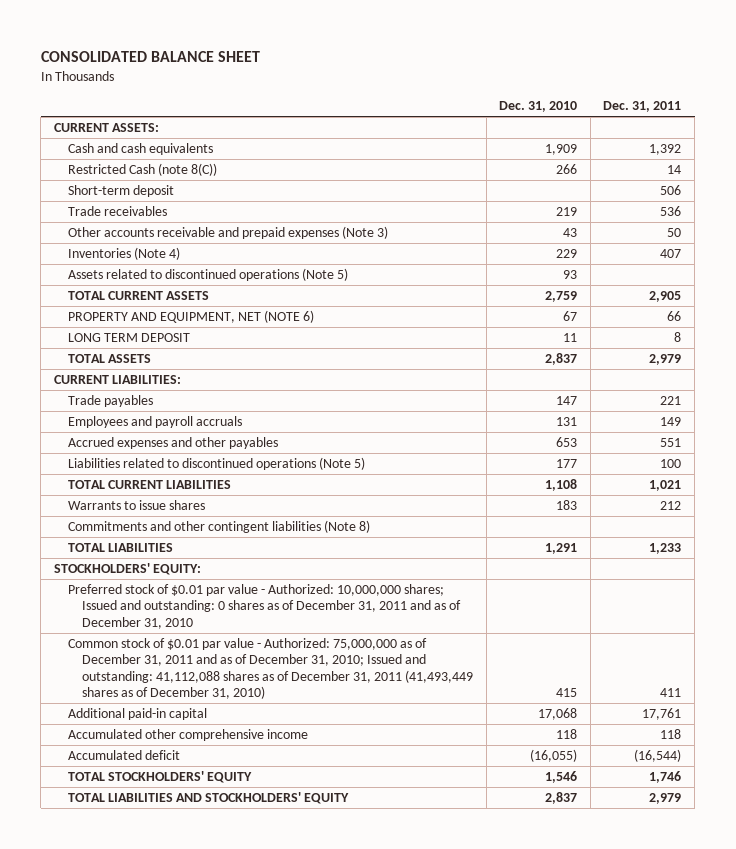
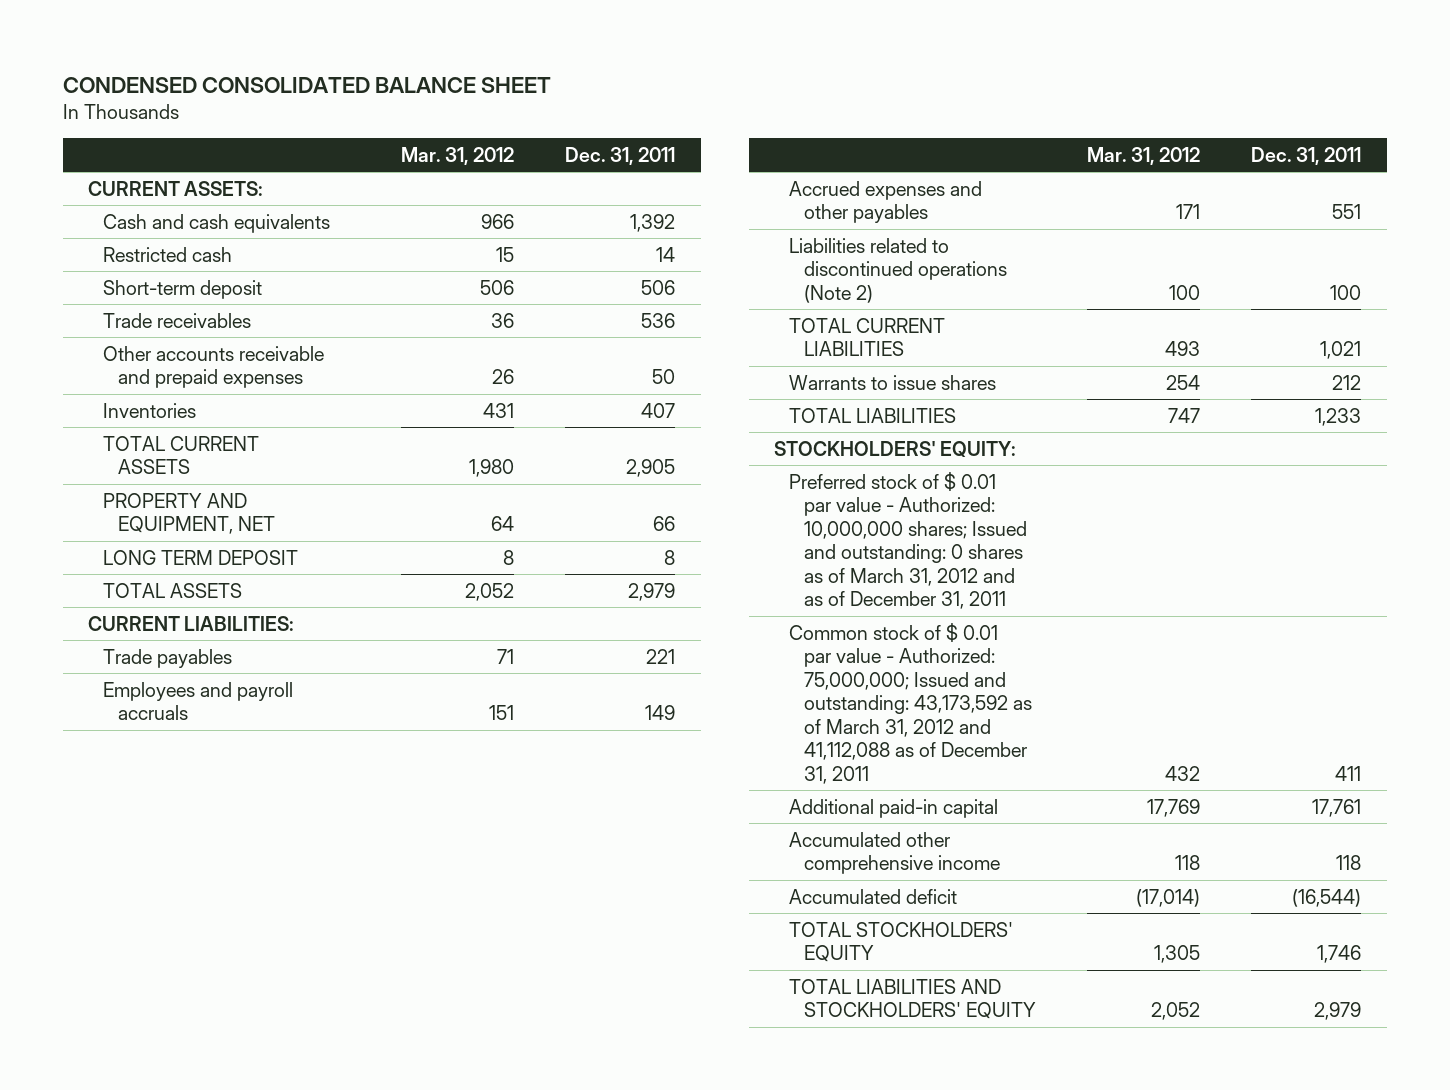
[40,51,260,63] CONSOLIDATED BALANCE SHEET -> [62,76,551,93] CONDENSED CONSOLIDATED BALANCE SHEET
[499,101,578,113] Dec. 31, 2010 -> none
none -> [401,146,515,165] Mar. 31, 2012
[68,163,218,177] Restricted Cash (note 8(C)) -> [103,246,233,262] Restricted cash
[68,268,349,282] Assets related to discontinued operations (Note 5) -> none
[68,226,389,240] Other accounts receivable and prepaid expenses (Note 3) -> [103,345,325,389] Other accounts receivable and prepaid expenses
[68,247,181,261] Inventories (Note 4) -> [103,402,197,418] Inventories
[68,310,315,324] PROPERTY AND EQUIPMENT, NET (NOTE 6) -> [103,492,276,535] PROPERTY AND EQUIPMENT, NET
[68,457,366,471] Liabilities related to discontinued operations (Note 5) -> [789,237,1008,303] Liabilities related to discontinued operations (Note 2)
[68,520,371,534] Commitments and other contingent liabilities (Note 8) -> none
[68,584,461,629] Preferred stock of $0.01 par value - Authorized: 10,000,000 shares; Issued and outstanding: 0 shares as of December 31, 2011 and as of December 31, 2010 -> [789,471,1028,610] Preferred stock of $ 0.01 par value - Authorized: 10,000,000 shares; Issued and outstanding: 0 shares as of March 31, 2012 and as of December 31, 2011
[68,638,473,699] Common stock of $0.01 par value - Authorized: 75,000,000 as of December 31, 2011 and as of December 31, 2010; Issued and outstanding: 41,112,088 shares as of December 31, 2011 (41,493,449 shares as of December 31, 2010) -> [789,622,1033,784] Common stock of $ 0.01 par value - Authorized: 75,000,000; Issued and outstanding: 43,173,592 as of March 31, 2012 and 41,112,088 as of December 31, 2011

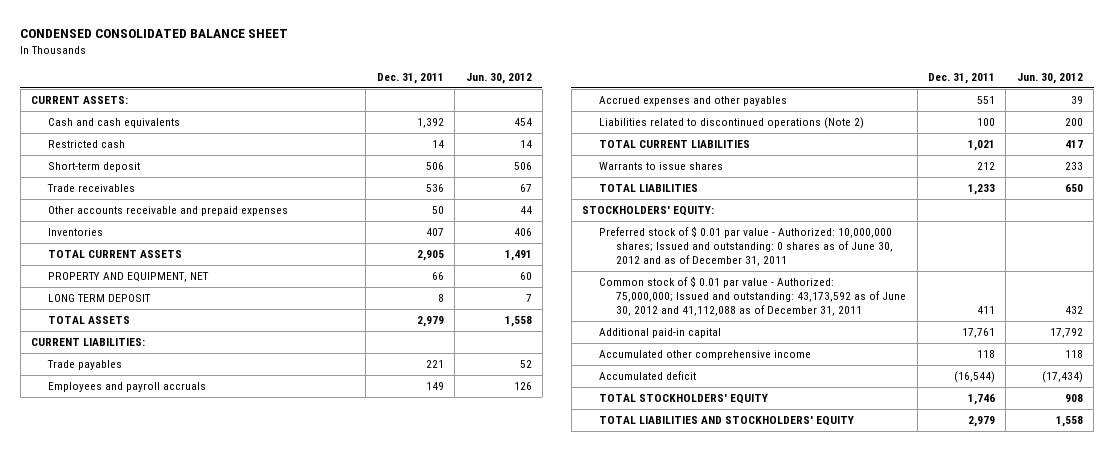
[401,146,515,165] Mar. 31, 2012 -> none
none -> [465,72,532,84] Jun. 30, 2012
[789,471,1028,610] Preferred stock of $ 0.01 par value - Authorized: 10,000,000 shares; Issued and outstanding: 0 shares as of March 31, 2012 and as of December 31, 2011 -> [599,226,894,266] Preferred stock of $ 0.01 par value - Authorized: 10,000,000 shares; Issued and outstanding: 0 shares as of June 30, 2012 and as of December 31, 2011
[789,622,1033,784] Common stock of $ 0.01 par value - Authorized: 75,000,000; Issued and outstanding: 43,173,592 as of March 31, 2012 and 41,112,088 as of December 31, 2011 -> [599,276,907,316] Common stock of $ 0.01 par value - Authorized: 75,000,000; Issued and outstanding: 43,173,592 as of June 30, 2012 and 41,112,088 as of December 31, 2011

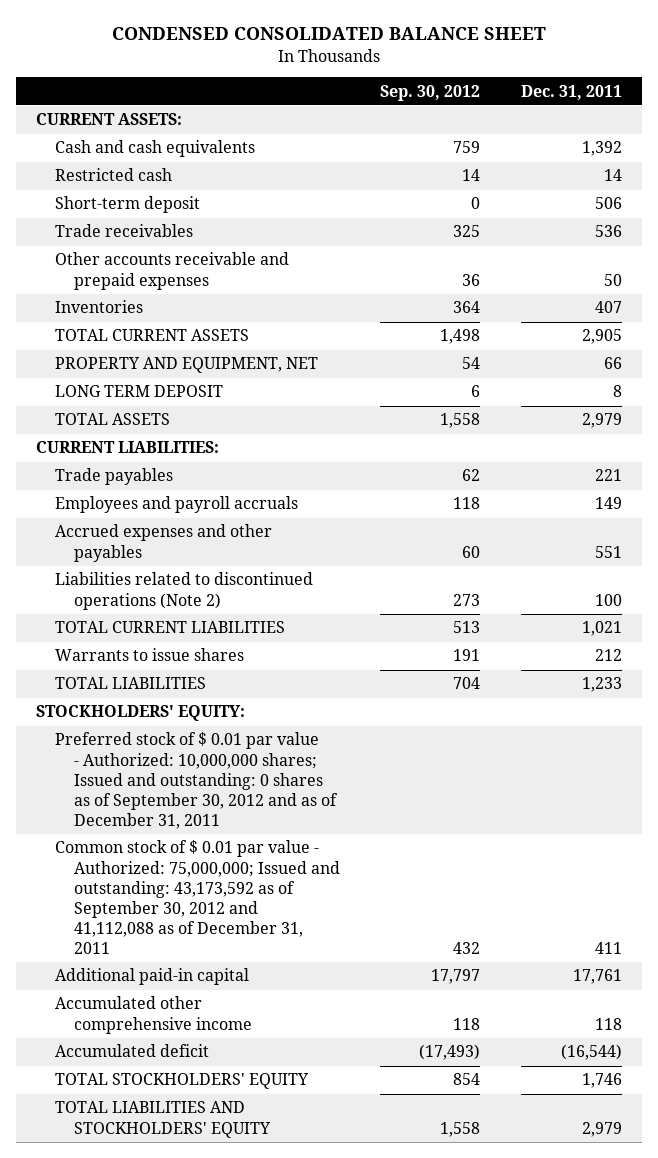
[465,72,532,84] Jun. 30, 2012 -> none
none -> [380,84,481,101] Sep. 30, 2012
[599,226,894,266] Preferred stock of $ 0.01 par value - Authorized: 10,000,000 shares; Issued and outstanding: 0 shares as of June 30, 2012 and as of December 31, 2011 -> [54,732,338,829] Preferred stock of $ 0.01 par value - Authorized: 10,000,000 shares; Issued and outstanding: 0 shares as of September 30, 2012 and as of December 31, 2011
[599,276,907,316] Common stock of $ 0.01 par value - Authorized: 75,000,000; Issued and outstanding: 43,173,592 as of June 30, 2012 and 41,112,088 as of December 31, 2011 -> [54,840,340,955] Common stock of $ 0.01 par value - Authorized: 75,000,000; Issued and outstanding: 43,173,592 as of September 30, 2012 and 41,112,088 as of December 31, 2011

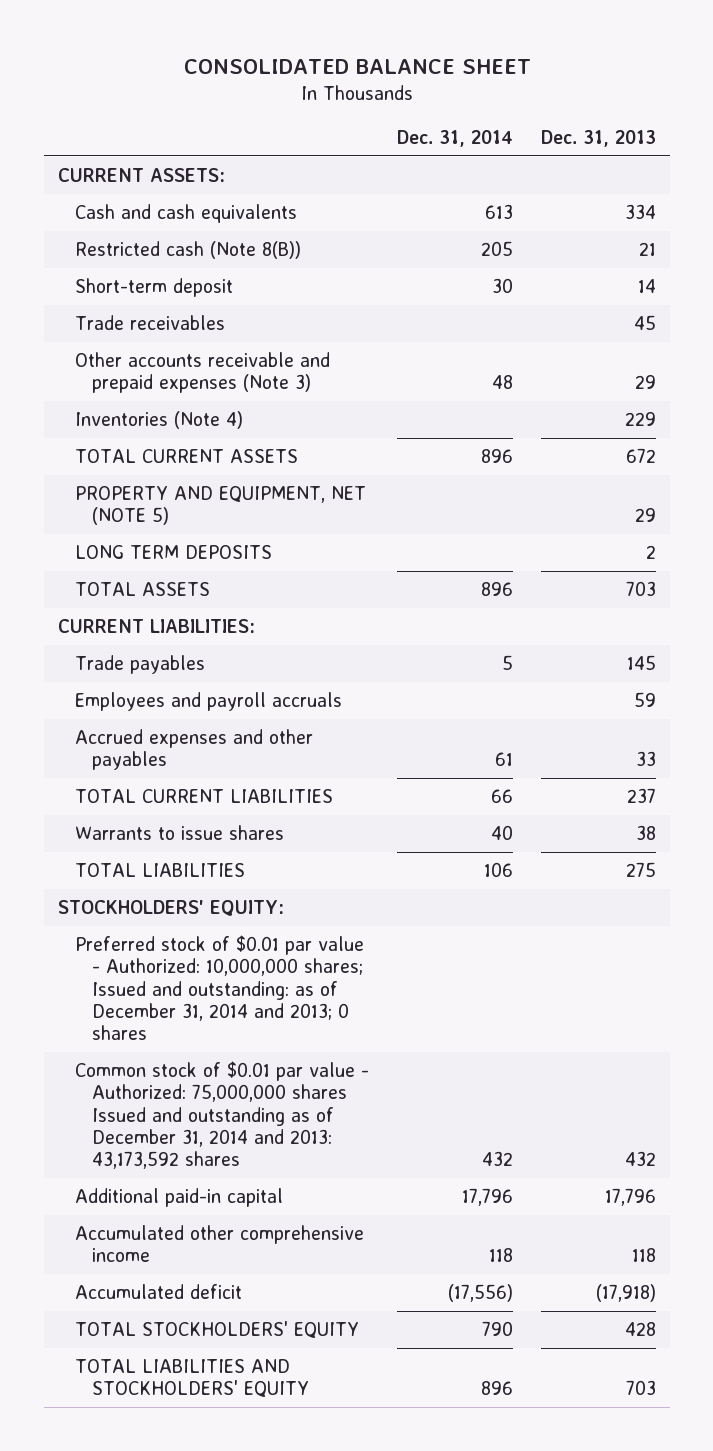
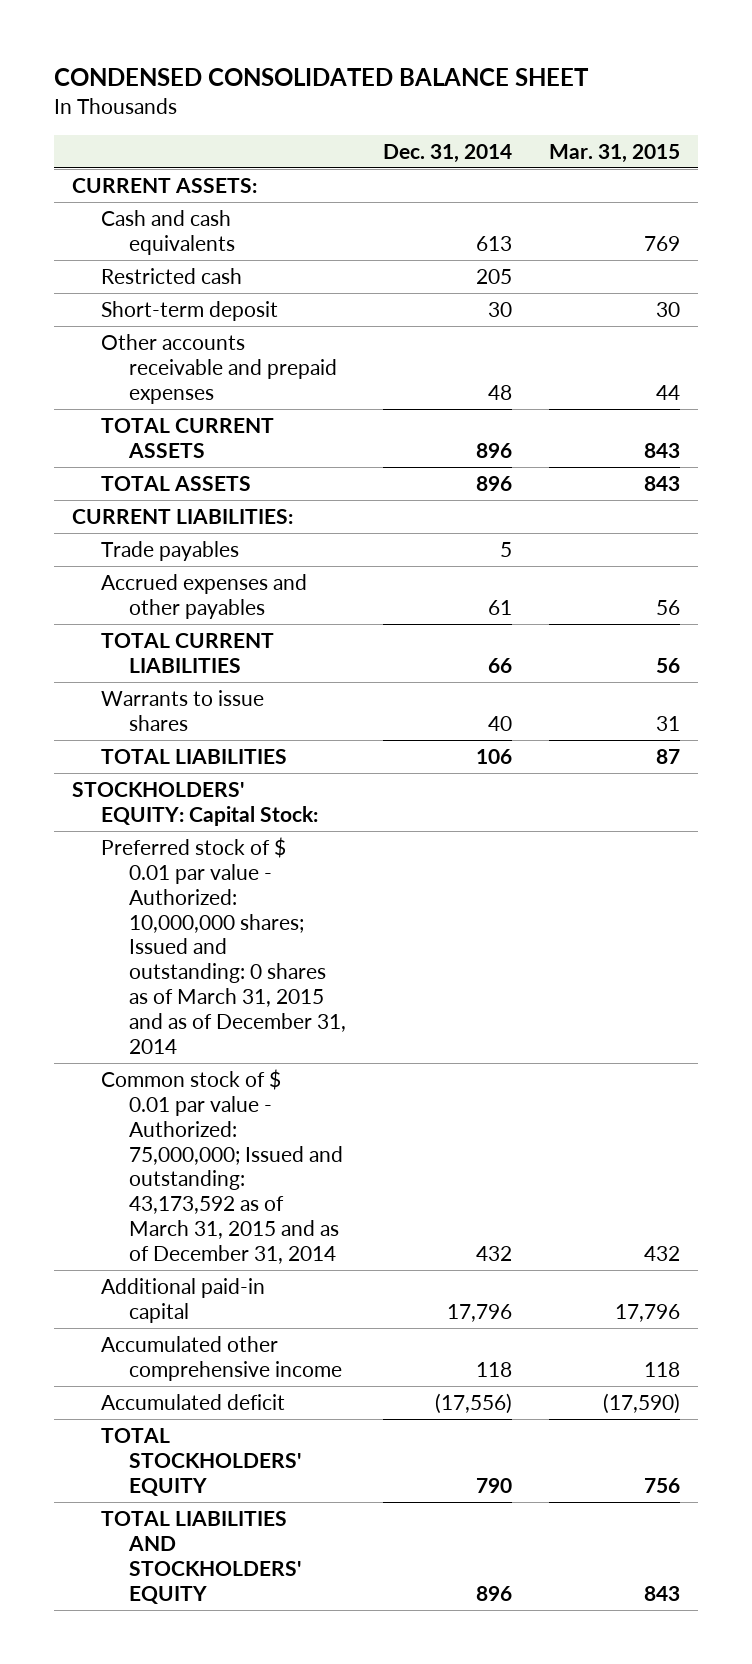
[183,58,531,74] CONSOLIDATED BALANCE SHEET -> [53,67,589,86] CONDENSED CONSOLIDATED BALANCE SHEET
[540,130,656,148] Dec. 31, 2013 -> none
none -> [548,143,680,163] Mar. 31, 2015
[74,240,301,259] Restricted cash (Note 8(B)) -> [100,268,242,285] Restricted cash
[74,314,225,330] Trade receivables -> none
[74,410,243,429] Inventories (Note 4) -> none
[74,351,330,394] Other accounts receivable and prepaid expenses (Note 3) -> [100,334,338,404] Other accounts receivable and prepaid expenses
[74,485,366,526] PROPERTY AND EQUIPMENT, NET (NOTE 5) -> none
[74,544,272,559] LONG TERM DEPOSITS -> none
[74,691,342,711] Employees and payroll accruals -> none
[57,899,284,916] STOCKHOLDERS' EQUITY: -> [71,782,318,826] STOCKHOLDERS' EQUITY: Capital Stock:
[74,934,364,1041] Preferred stock of $0.01 par value - Authorized: 10,000,000 shares; Issued and outstanding: as of December 31, 2014 and 2013; 0 shares -> [100,837,347,1054] Preferred stock of $ 0.01 par value - Authorized: 10,000,000 shares; Issued and outstanding: 0 shares as of March 31, 2015 and as of December 31, 2014
[74,1060,369,1170] Common stock of $0.01 par value - Authorized: 75,000,000 shares Issued and outstanding as of December 31, 2014 and 2013: 43,173,592 shares -> [100,1069,344,1264] Common stock of $ 0.01 par value - Authorized: 75,000,000; Issued and outstanding: 43,173,592 as of March 31, 2015 and as of December 31, 2014

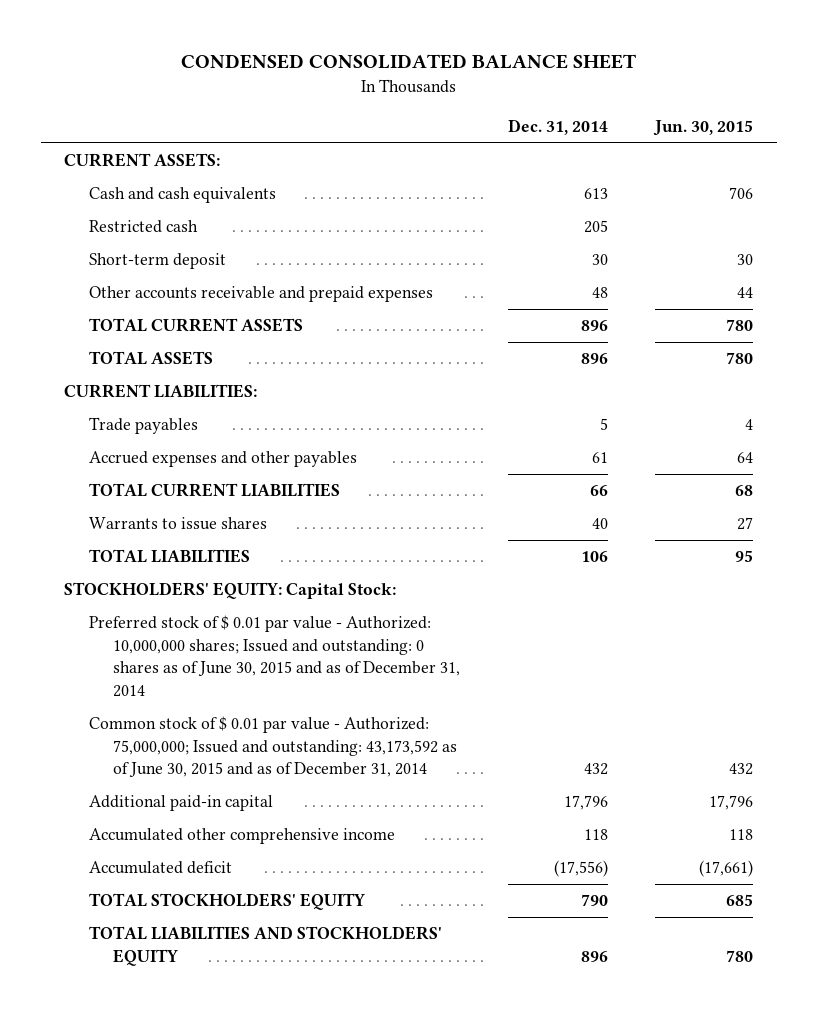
[548,143,680,163] Mar. 31, 2015 -> none
none -> [652,119,753,136] Jun. 30, 2015
[100,837,347,1054] Preferred stock of $ 0.01 par value - Authorized: 10,000,000 shares; Issued and outstanding: 0 shares as of March 31, 2015 and as of December 31, 2014 -> [88,615,461,697] Preferred stock of $ 0.01 par value - Authorized: 10,000,000 shares; Issued and outstanding: 0 shares as of June 30, 2015 and as of December 31, 2014
[100,1069,344,1264] Common stock of $ 0.01 par value - Authorized: 75,000,000; Issued and outstanding: 43,173,592 as of March 31, 2015 and as of December 31, 2014 -> [88,716,458,778] Common stock of $ 0.01 par value - Authorized: 75,000,000; Issued and outstanding: 43,173,592 as of June 30, 2015 and as of December 31, 2014

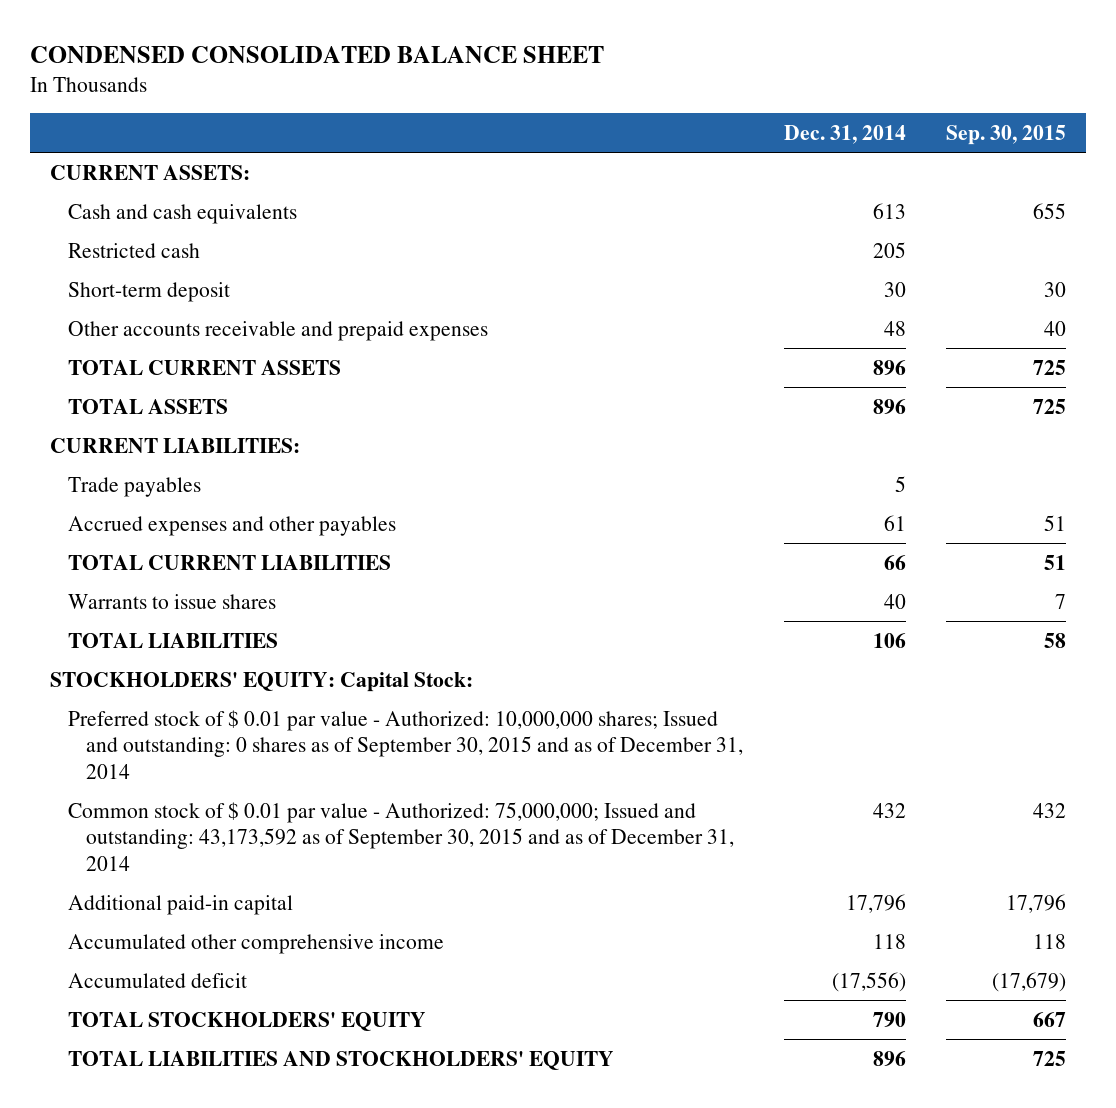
[652,119,753,136] Jun. 30, 2015 -> none
none -> [946,124,1067,145] Sep. 30, 2015
[88,615,461,697] Preferred stock of $ 0.01 par value - Authorized: 10,000,000 shares; Issued and outstanding: 0 shares as of June 30, 2015 and as of December 31, 2014 -> [67,709,744,779] Preferred stock of $ 0.01 par value - Authorized: 10,000,000 shares; Issued and outstanding: 0 shares as of September 30, 2015 and as of December 31, 2014
[88,716,458,778] Common stock of $ 0.01 par value - Authorized: 75,000,000; Issued and outstanding: 43,173,592 as of June 30, 2015 and as of December 31, 2014 -> [67,801,735,871] Common stock of $ 0.01 par value - Authorized: 75,000,000; Issued and outstanding: 43,173,592 as of September 30, 2015 and as of December 31, 2014

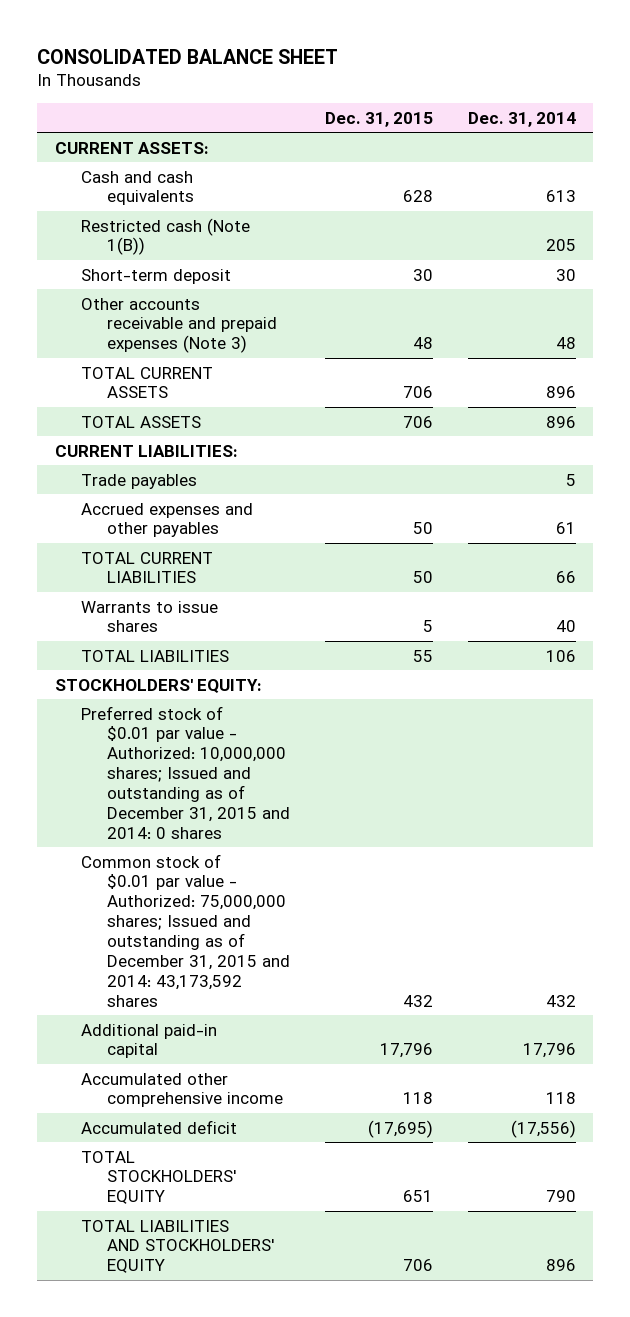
[29,45,604,63] CONDENSED CONSOLIDATED BALANCE SHEET -> [37,48,339,64] CONSOLIDATED BALANCE SHEET
[946,124,1067,145] Sep. 30, 2015 -> none
none -> [324,111,433,127] Dec. 31, 2015
[67,242,200,258] Restricted cash -> [81,217,251,256] Restricted cash (Note 1(B))
[67,320,488,341] Other accounts receivable and prepaid expenses -> [81,297,278,354] Other accounts receivable and prepaid expenses (Note 3)
[49,671,473,692] STOCKHOLDERS' EQUITY: Capital Stock: -> [54,678,262,693] STOCKHOLDERS' EQUITY:
[67,709,744,779] Preferred stock of $ 0.01 par value - Authorized: 10,000,000 shares; Issued and outstanding: 0 shares as of September 30, 2015 and as of December 31, 2014 -> [81,705,291,839] Preferred stock of $0.01 par value - Authorized: 10,000,000 shares; Issued and outstanding as of December 31, 2015 and 2014: 0 shares
[67,801,735,871] Common stock of $ 0.01 par value - Authorized: 75,000,000; Issued and outstanding: 43,173,592 as of September 30, 2015 and as of December 31, 2014 -> [81,853,291,1007] Common stock of $0.01 par value - Authorized: 75,000,000 shares; Issued and outstanding as of December 31, 2015 and 2014: 43,173,592 shares

